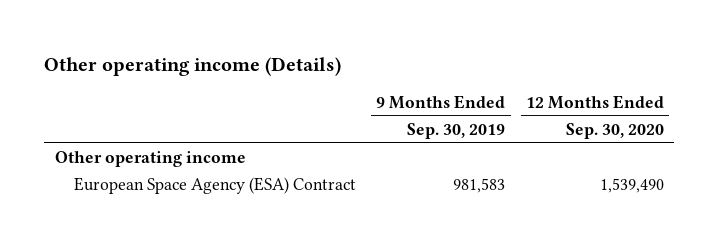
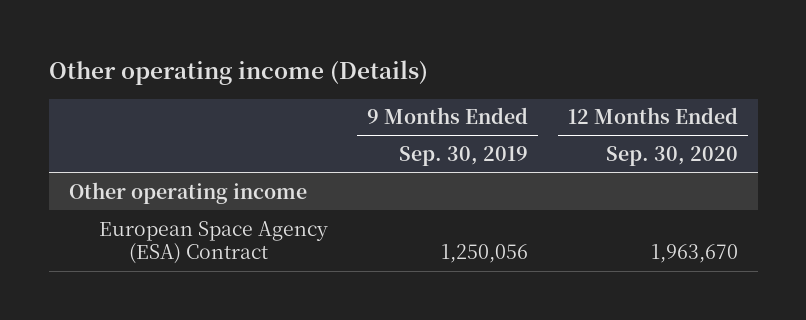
[453,178,506,194] 981,583 -> [441,244,529,264] 1,250,056
[600,178,665,194] 1,539,490 -> [650,244,738,264] 1,963,670

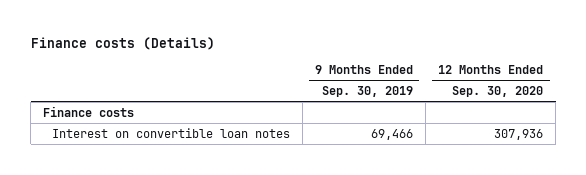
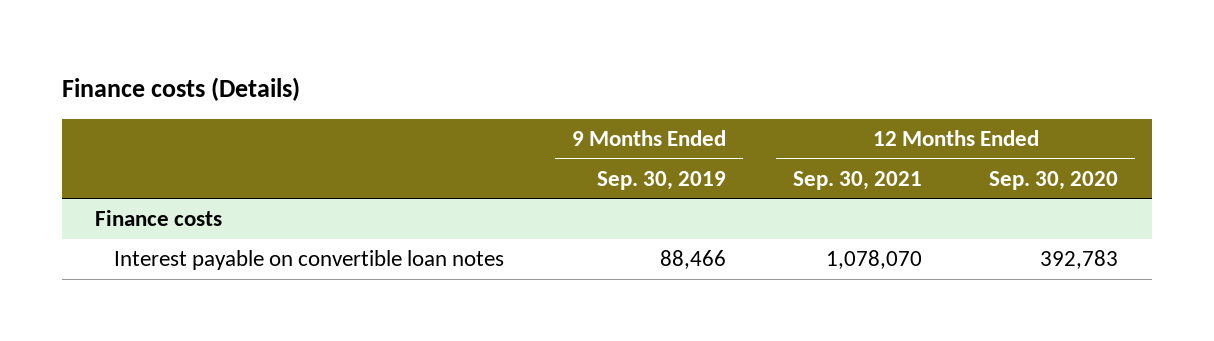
none -> [793,170,923,190] Sep. 30, 2021
[52,127,291,138] Interest on convertible loan notes -> [114,250,505,271] Interest payable on convertible loan notes
[371,128,414,140] 69,466 -> [659,250,726,270] 88,466
[494,128,544,140] 307,936 -> [1040,250,1119,270] 392,783

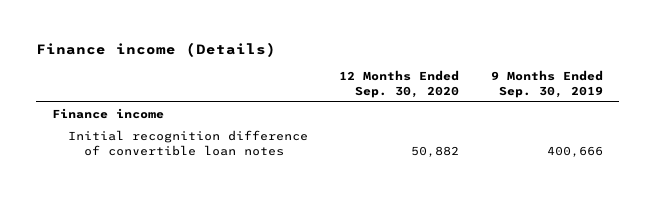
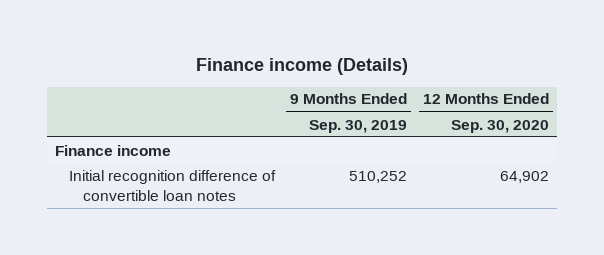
[411,145,460,157] 50,882 -> [499,170,549,183] 64,902
[546,145,603,157] 400,666 -> [349,170,408,183] 510,252

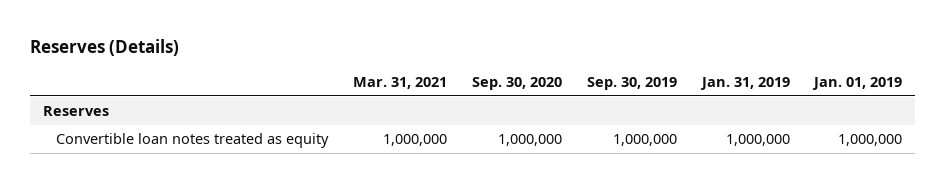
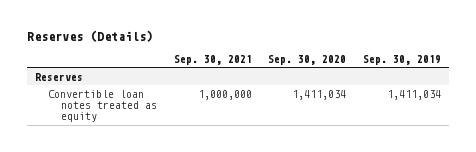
[353,77,448,90] Mar. 31, 2021 -> none
[699,77,790,91] Jan. 31, 2019 -> none
[812,77,903,91] Jan. 01, 2019 -> none
none -> [173,54,252,65] Sep. 30, 2021
[497,134,562,147] 1,000,000 -> [292,89,347,100] 1,411,034
[612,134,677,147] 1,000,000 -> [386,89,441,100] 1,411,034

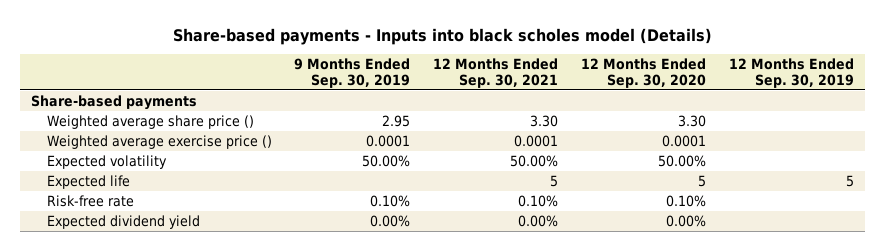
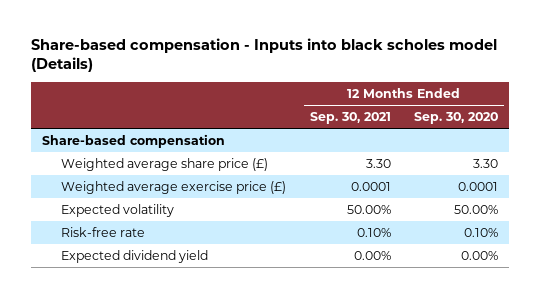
[172,27,712,45] Share-based payments - Inputs into black scholes model (Details) -> [30,38,497,73] Share-based compensation - Inputs into black scholes model (Details)
[294,57,411,88] 9 Months Ended Sep. 30, 2019 -> none
[728,57,854,88] 12 Months Ended Sep. 30, 2019 -> none
[31,94,198,110] Share-based payments -> [42,133,226,148] Share-based compensation
[46,114,254,129] Weighted average share price () -> [61,157,269,171] Weighted average share price (£)
[46,134,272,149] Weighted average exercise price () -> [61,180,287,194] Weighted average exercise price (£)
[46,174,130,189] Expected life -> none

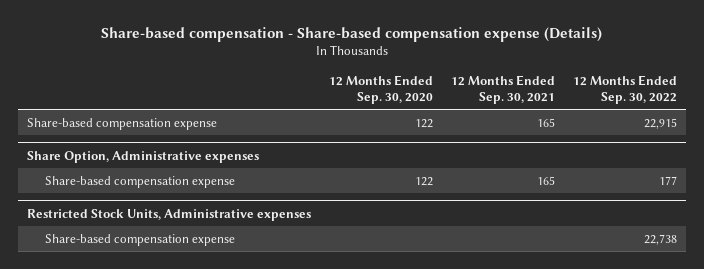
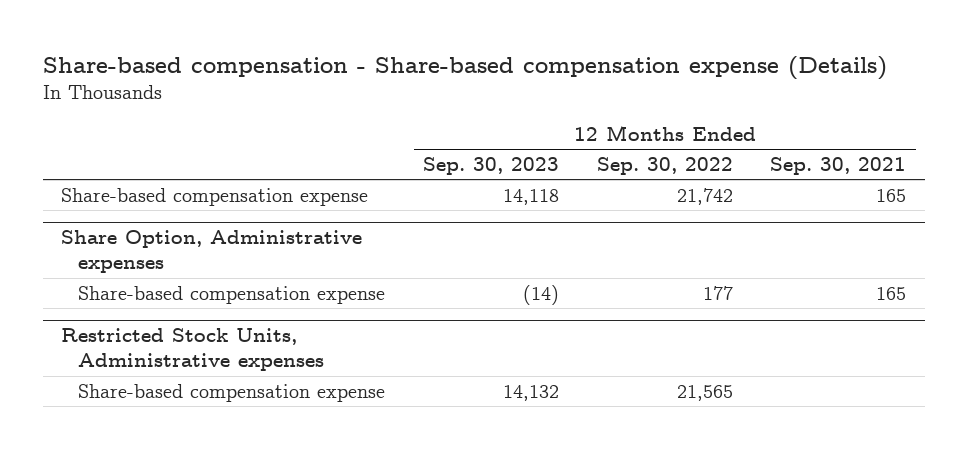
[329,75,434,104] 12 Months Ended Sep. 30, 2020 -> none
none -> [423,157,560,176] Sep. 30, 2023
[644,117,678,129] 22,915 -> [676,187,733,205] 21,742
[644,233,678,245] 22,738 -> [676,384,733,401] 21,565

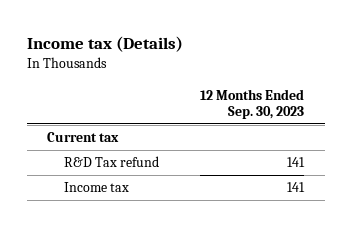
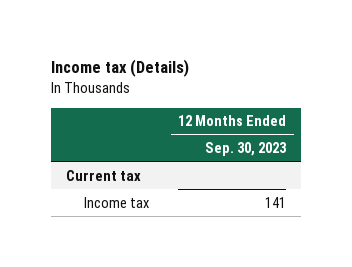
[64,156,160,168] R&D Tax refund -> none

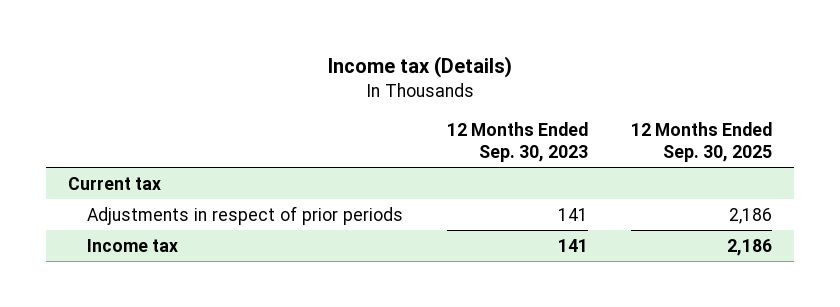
none -> [631,122,773,162] 12 Months Ended Sep. 30, 2025
none -> [87,205,404,225] Adjustments in respect of prior periods

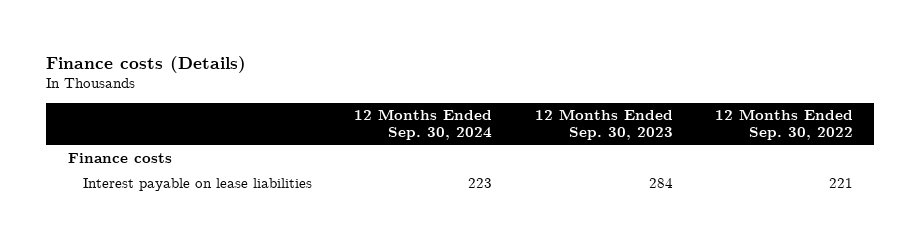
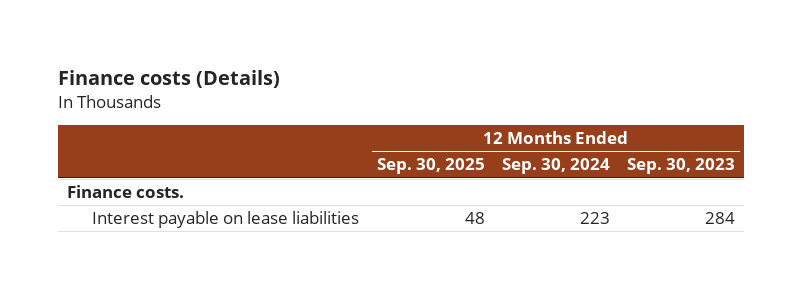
[715,108,854,141] 12 Months Ended Sep. 30, 2022 -> none
none -> [376,158,485,175] Sep. 30, 2025
[67,153,172,164] Finance costs -> [67,185,185,199] Finance costs.

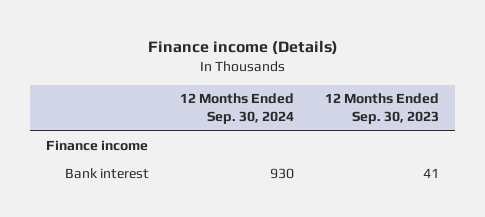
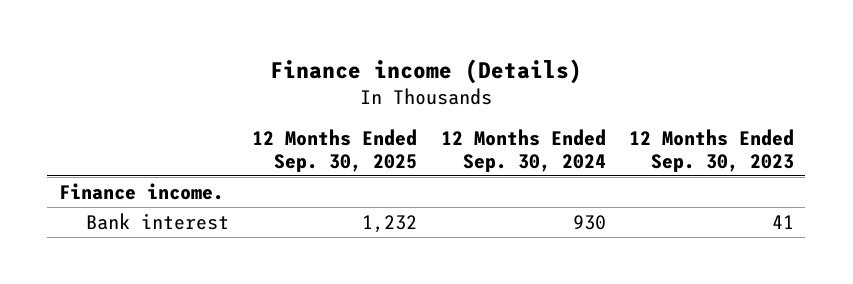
none -> [252,129,418,172] 12 Months Ended Sep. 30, 2025
[45,139,148,151] Finance income -> [58,182,224,200] Finance income.

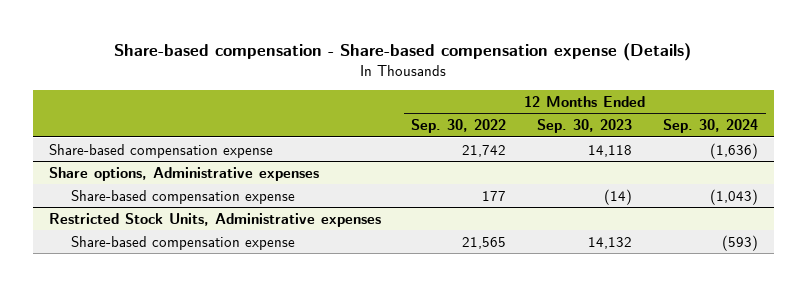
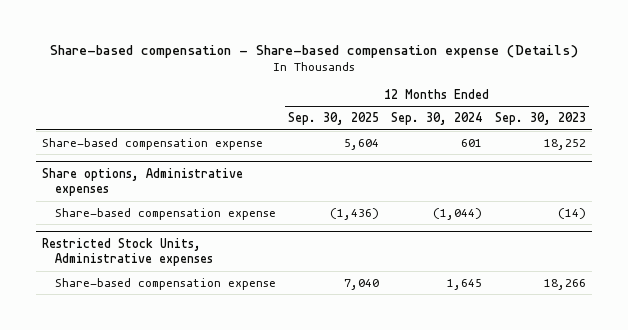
[411,119,507,134] Sep. 30, 2022 -> none
none -> [288,112,380,126] Sep. 30, 2025
[588,144,633,157] 14,118 -> [543,138,586,150] 18,252
[710,142,759,159] (1,636) -> [461,138,483,147] 601
[710,188,759,205] (1,043) -> [433,207,483,220] (1,044)
[588,236,633,249] 14,132 -> [543,278,586,290] 18,266
[722,234,759,251] (593) -> [447,278,483,290] 1,645

